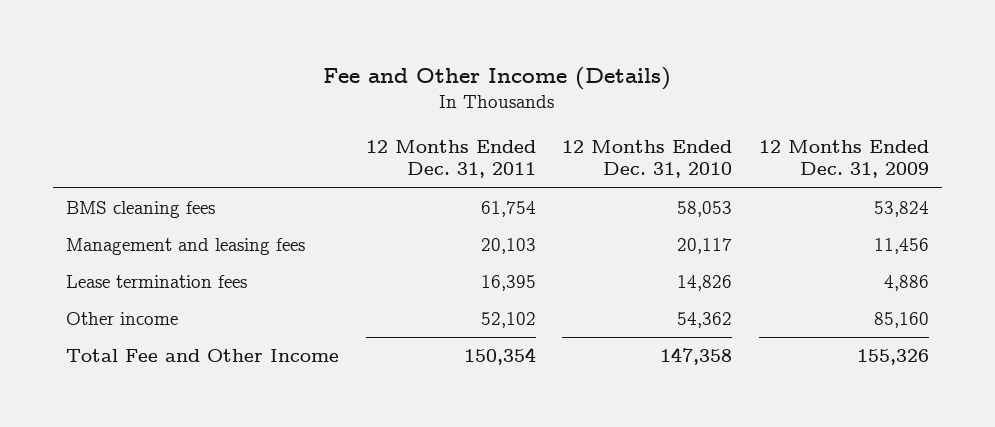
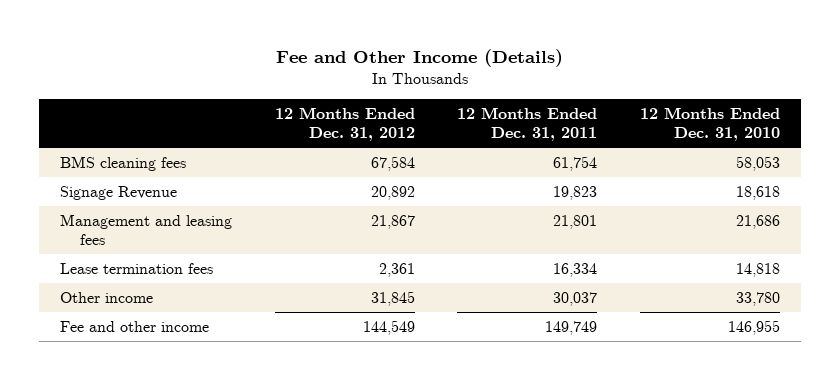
[758,139,929,179] 12 Months Ended Dec. 31, 2009 -> none
none -> [274,106,415,142] 12 Months Ended Dec. 31, 2012
none -> [60,185,178,200] Signage Revenue
[480,238,536,255] 20,103 -> [553,214,598,229] 21,801
[677,238,733,255] 20,117 -> [735,214,780,229] 21,686
[480,275,536,292] 16,395 -> [553,262,598,277] 16,334
[677,275,733,292] 14,826 -> [735,262,780,277] 14,818
[480,312,536,329] 52,102 -> [553,291,598,306] 30,037
[677,312,733,329] 54,362 -> [735,291,780,306] 33,780
[66,349,340,363] Total Fee and Other Income -> [60,320,210,332] Fee and other income
[463,347,536,366] 150,354 -> [545,320,598,335] 149,749
[660,347,733,366] 147,358 -> [727,319,780,335] 146,955

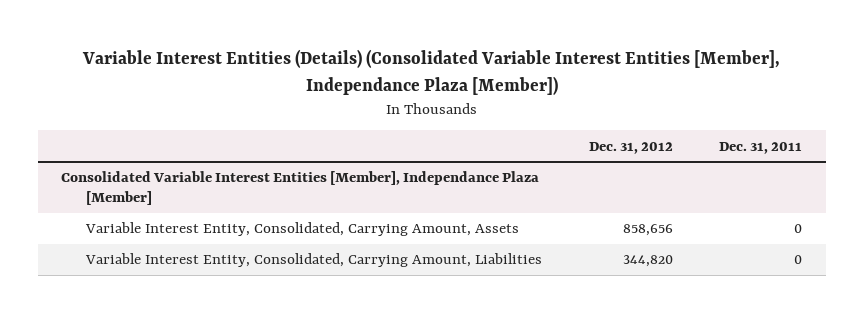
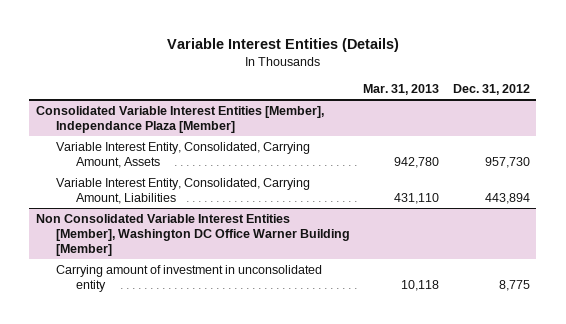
[81,49,780,95] Variable Interest Entities (Details) (Consolidated Variable Interest Entities [Member], Independance Plaza [Member]) -> [166,37,399,52] Variable Interest Entities (Details)
[719,141,803,154] Dec. 31, 2011 -> none
none -> [363,84,440,96] Mar. 31, 2013
[622,224,673,237] 858,656 -> [484,156,530,168] 957,730
[622,255,673,268] 344,820 -> [484,192,530,204] 443,894
none -> [36,213,350,257] Non Consolidated Variable Interest Entities [Member], Washington DC Office Warner Building [Member]
none -> [55,264,322,292] Carrying amount of investment in unconsolidated entity

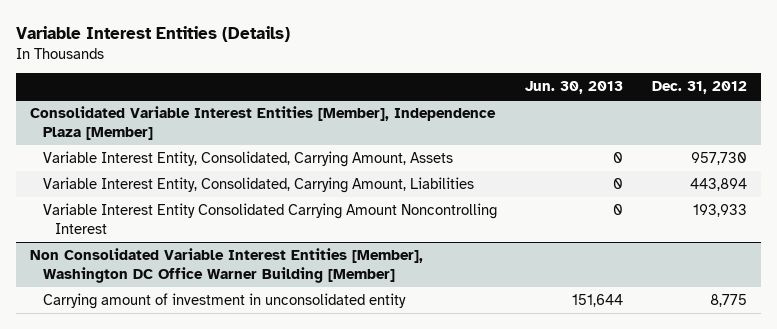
[363,84,440,96] Mar. 31, 2013 -> none
none -> [525,81,624,95] Jun. 30, 2013
[36,105,325,133] Consolidated Variable Interest Entities [Member], Independance Plaza [Member] -> [30,105,497,140] Consolidated Variable Interest Entities [Member], Independence Plaza [Member]
none -> [42,202,497,234] Variable Interest Entity Consolidated Carrying Amount Noncontrolling Interest

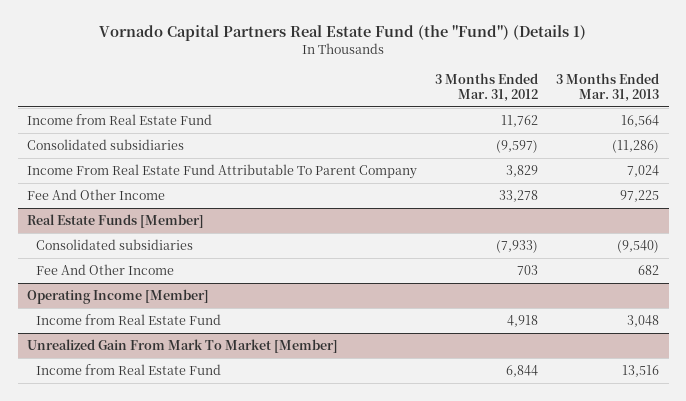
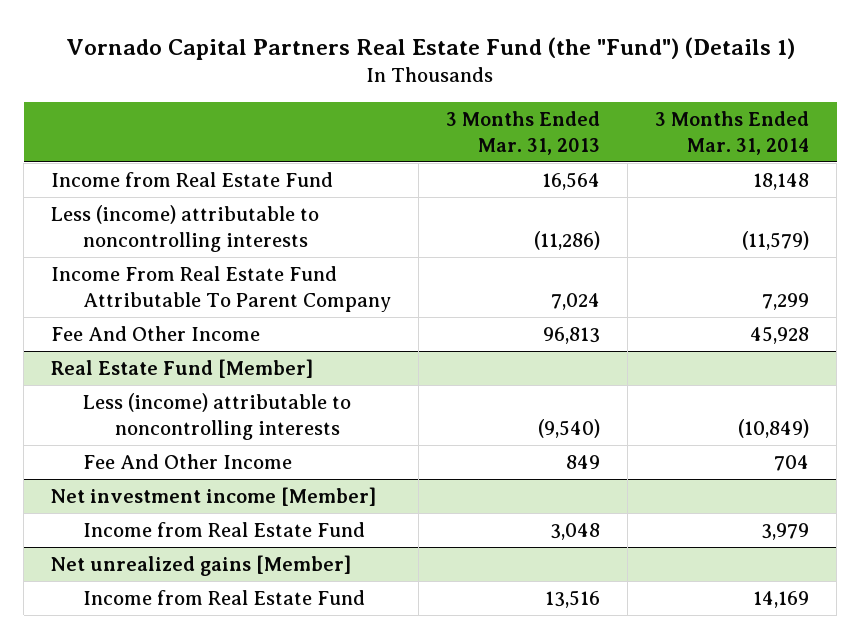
[435,72,539,103] 3 Months Ended Mar. 31, 2012 -> none
none -> [655,110,810,155] 3 Months Ended Mar. 31, 2014
[26,138,184,150] Consolidated subsidiaries -> [51,205,320,252] Less (income) attributable to noncontrolling interests
[26,288,209,304] Operating Income [Member] -> none
[620,189,660,202] 97,225 -> [543,327,601,345] 96,813
[26,213,204,228] Real Estate Funds [Member] -> [51,359,314,379] Real Estate Fund [Member]
[36,238,194,250] Consolidated subsidiaries -> [83,393,352,440] Less (income) attributable to noncontrolling interests
[638,264,660,275] 682 -> [566,455,601,470] 849
none -> [51,487,377,507] Net investment income [Member]
[26,338,338,353] Unrealized Gain From Mark To Market [Member] -> none
none -> [51,555,352,577] Net unrealized gains [Member]

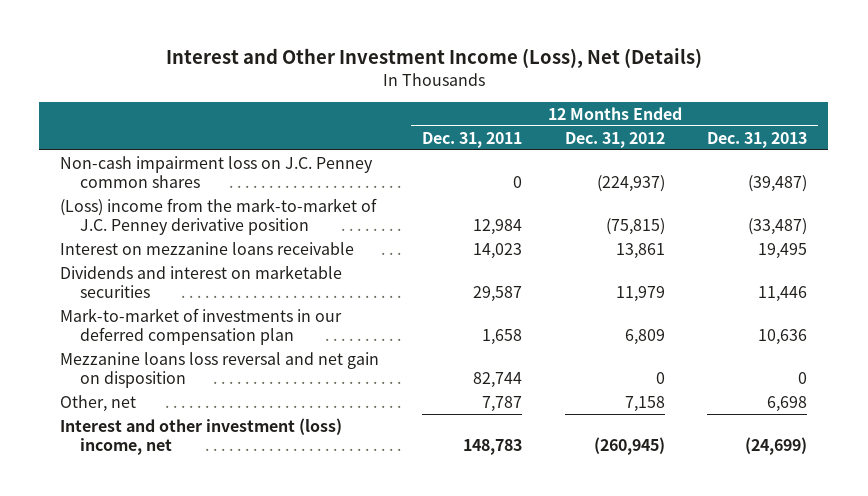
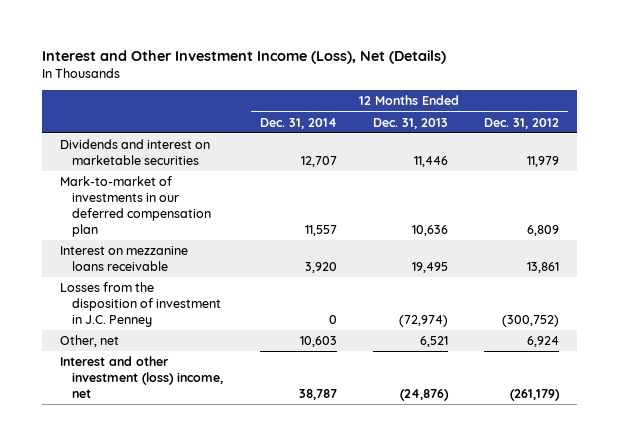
[421,131,522,148] Dec. 31, 2011 -> none
none -> [259,117,337,129] Dec. 31, 2014
[60,155,374,188] Non-cash impairment loss on J.C. Penney common shares -> none
[60,197,378,235] (Loss) income from the mark-to-market of J.C. Penney derivative position -> none
[60,351,380,388] Mezzanine loans loss reversal and net gain on disposition -> none
[60,241,355,255] Interest on mezzanine loans receivable -> [59,246,188,271] Interest on mezzanine loans receivable
none -> [59,282,222,327] Losses from the disposition of investment in J.C. Penney
[624,395,665,412] 7,158 -> [527,336,560,348] 6,924
[767,395,808,412] 6,698 -> [419,336,448,348] 6,521
[593,436,665,455] (260,945) -> [510,388,561,401] (261,179)
[745,436,808,455] (24,699) -> [399,388,449,401] (24,876)

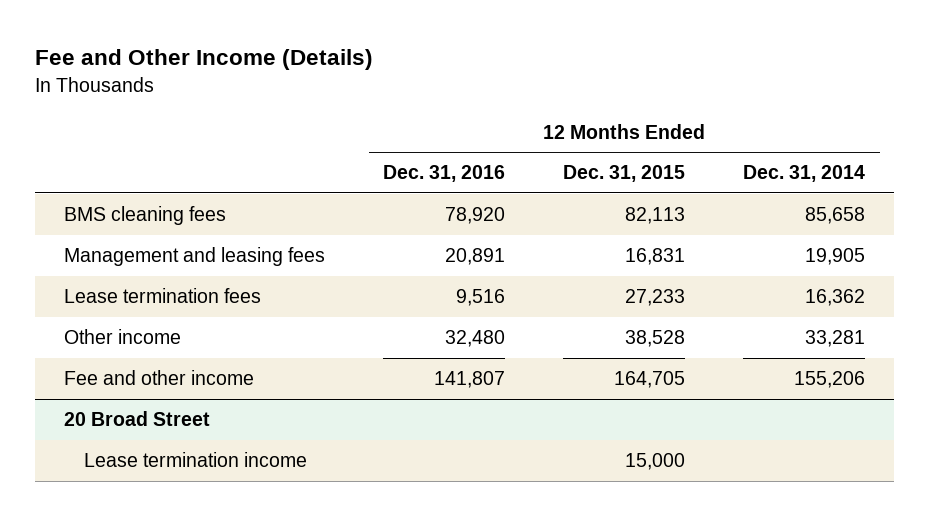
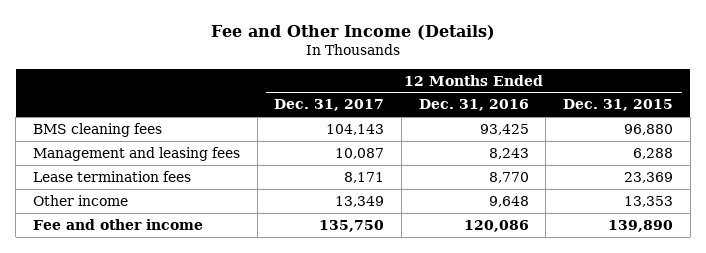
[743,165,866,183] Dec. 31, 2014 -> none
none -> [274,99,385,112] Dec. 31, 2017
[63,411,210,427] 20 Broad Street -> none
[83,452,307,468] Lease termination income -> none
[445,207,506,225] 78,920 -> [479,123,529,135] 93,425
[625,207,686,225] 82,113 -> [624,123,674,135] 96,880
[445,248,506,266] 20,891 -> [488,147,529,159] 8,243
[625,248,686,266] 16,831 -> [633,147,674,159] 6,288
[456,289,506,307] 9,516 -> [488,171,529,183] 8,770
[625,289,686,307] 27,233 -> [624,171,674,183] 23,369
[445,330,506,348] 32,480 -> [488,195,529,207] 9,648
[625,330,686,348] 38,528 -> [624,195,674,207] 13,353
[434,371,506,389] 141,807 -> [463,219,529,232] 120,086
[614,371,686,389] 164,705 -> [608,219,674,232] 139,890

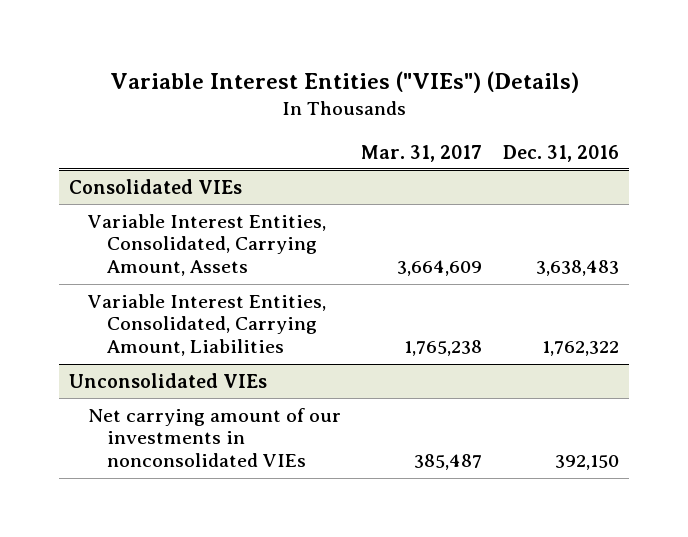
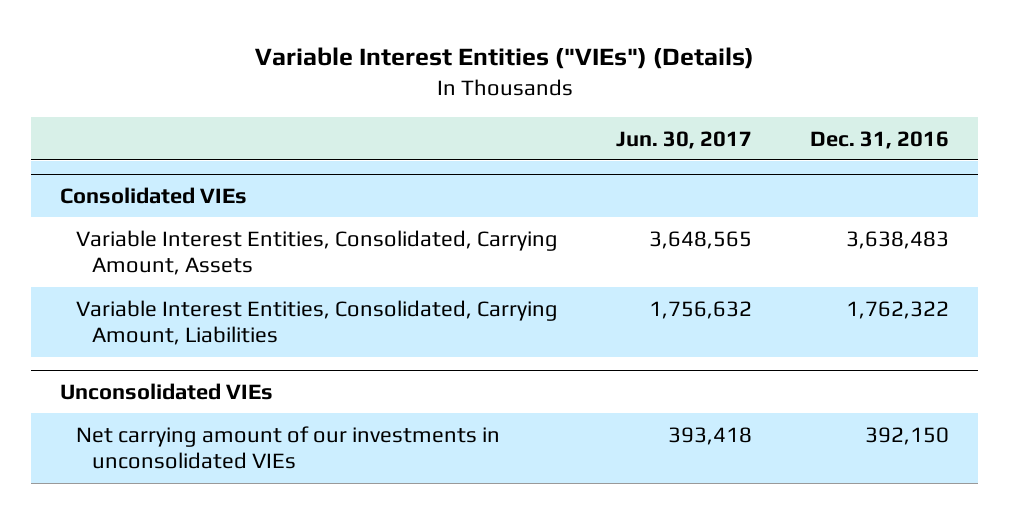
[361,144,483,162] Mar. 31, 2017 -> none
none -> [616,130,753,149] Jun. 30, 2017
[87,407,341,468] Net carrying amount of our investments in nonconsolidated VIEs -> [76,425,501,470] Net carrying amount of our investments in unconsolidated VIEs

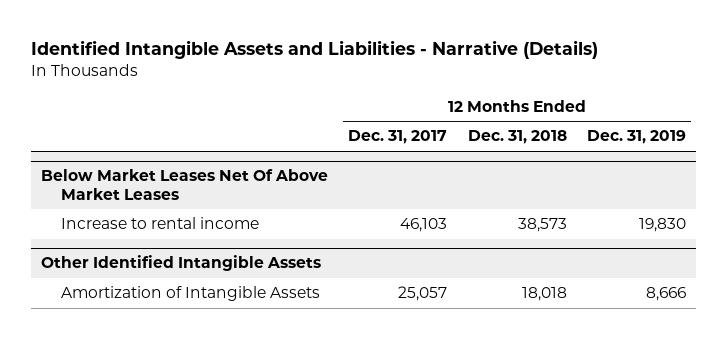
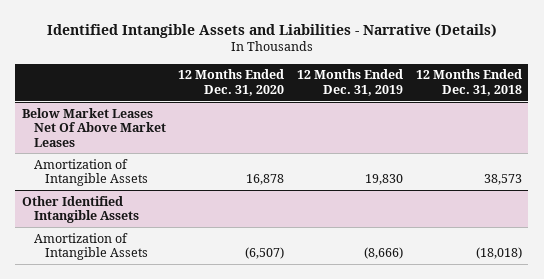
[348,130,448,145] Dec. 31, 2017 -> none
none -> [178,69,285,96] 12 Months Ended Dec. 31, 2020
[61,217,260,230] Increase to rental income -> [33,158,149,187] Amortization of Intangible Assets
[521,287,567,302] 18,018 -> [475,247,522,260] (18,018)
[645,287,686,302] 8,666 -> [364,247,404,260] (8,666)

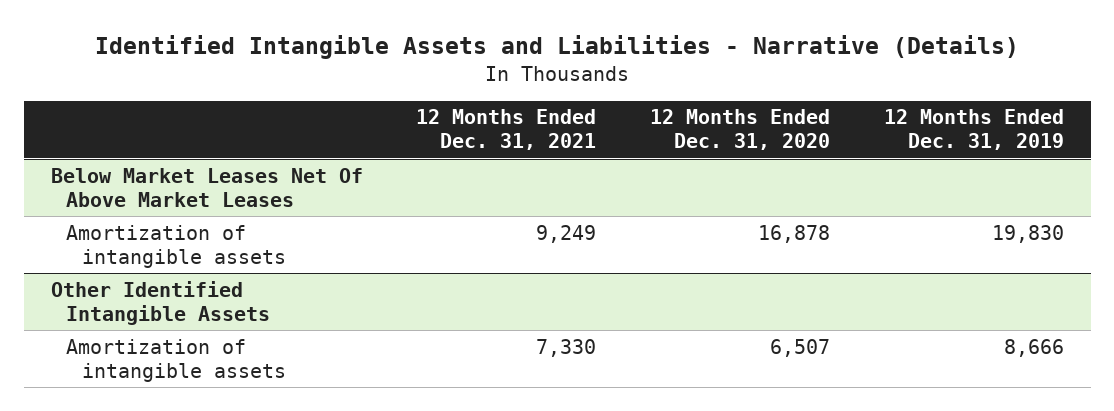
[415,69,522,96] 12 Months Ended Dec. 31, 2018 -> none
none -> [416,109,597,151] 12 Months Ended Dec. 31, 2021
[33,158,149,187] Amortization of Intangible Assets -> [66,224,286,268] Amortization of intangible assets
[33,232,149,261] Amortization of Intangible Assets -> [66,338,286,382] Amortization of intangible assets
[245,247,285,260] (6,507) -> [770,338,831,357] 6,507
[364,247,404,260] (8,666) -> [1003,338,1064,357] 8,666

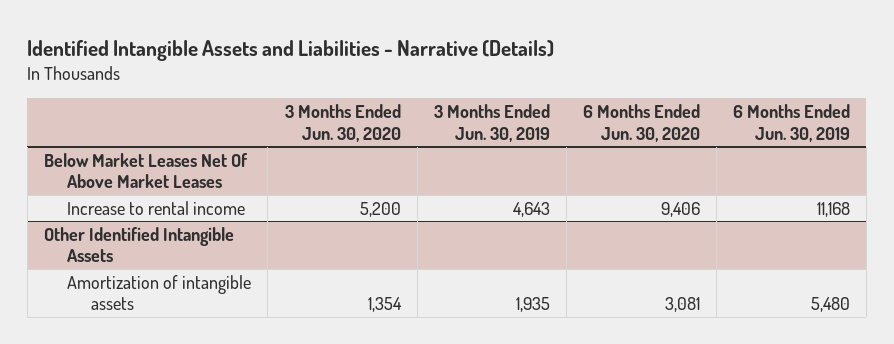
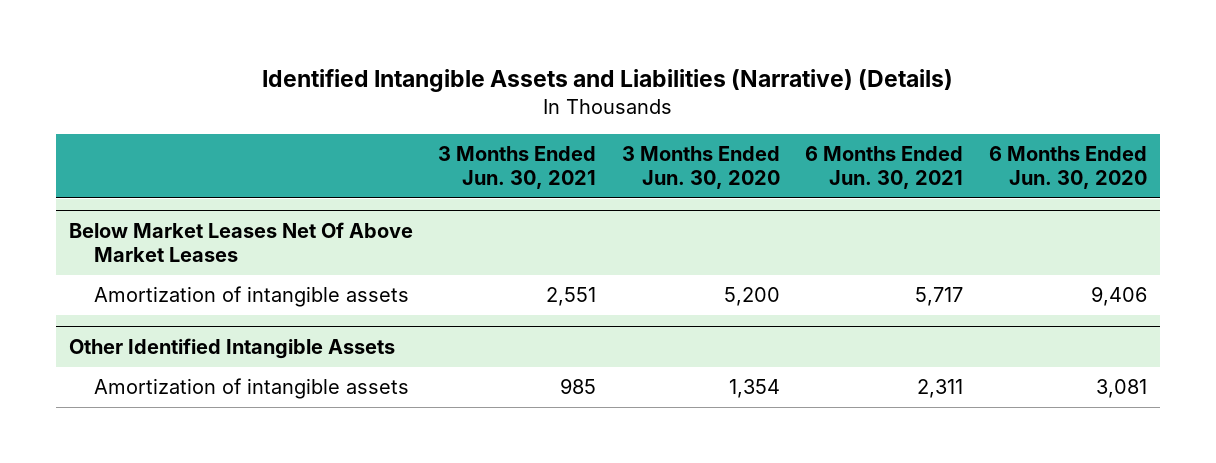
[27,39,555,61] Identified Intangible Assets and Liabilities - Narrative (Details) -> [261,69,953,93] Identified Intangible Assets and Liabilities (Narrative) (Details)
[433,104,550,142] 3 Months Ended Jun. 30, 2019 -> none
[732,104,850,142] 6 Months Ended Jun. 30, 2019 -> none
none -> [438,146,597,190] 3 Months Ended Jun. 30, 2021
none -> [805,146,964,190] 6 Months Ended Jun. 30, 2021
[67,200,246,215] Increase to rental income -> [94,286,410,308] Amortization of intangible assets

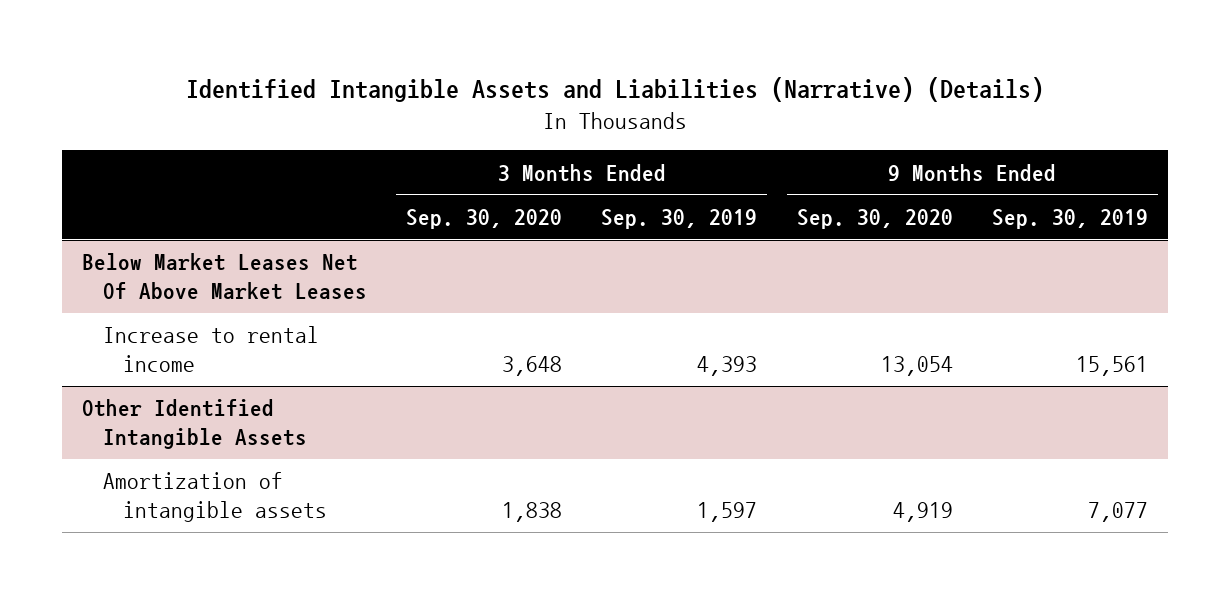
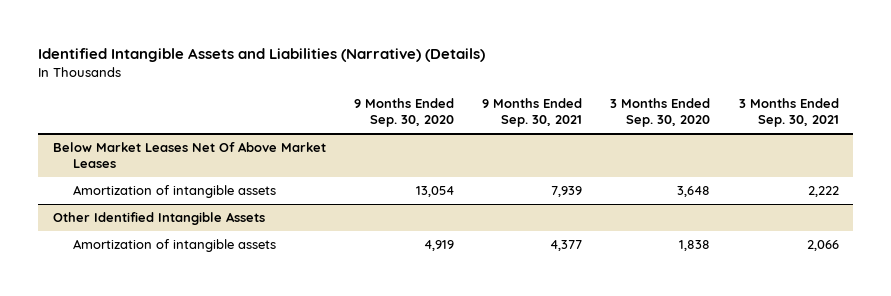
[601,208,758,229] Sep. 30, 2019 -> none
[992,208,1149,229] Sep. 30, 2019 -> none
none -> [482,98,583,128] 9 Months Ended Sep. 30, 2021
none -> [738,98,839,128] 3 Months Ended Sep. 30, 2021
[102,326,319,372] Increase to rental income -> [72,185,276,199] Amortization of intangible assets

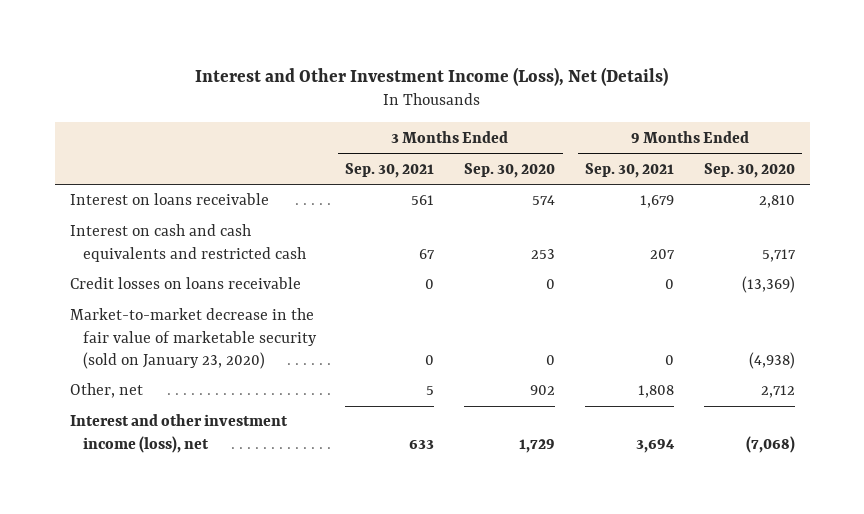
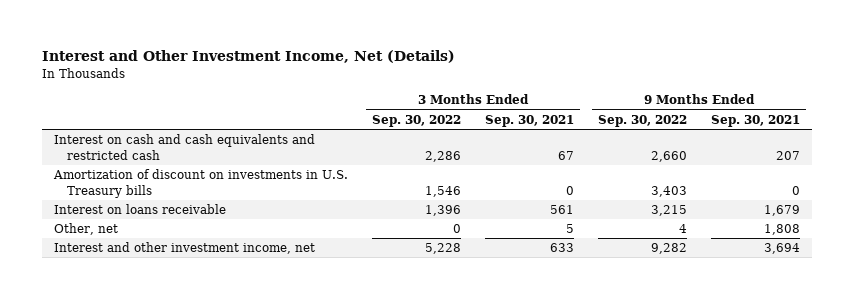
[195,66,669,86] Interest and Other Investment Income (Loss), Net (Details) -> [42,50,456,64] Interest and Other Investment Income, Net (Details)
[464,162,556,178] Sep. 30, 2020 -> none
[703,162,795,178] Sep. 30, 2020 -> none
none -> [372,114,462,127] Sep. 30, 2022
none -> [597,114,687,127] Sep. 30, 2022
[69,277,301,290] Credit losses on loans receivable -> none
[69,308,317,369] Market-to-market decrease in the fair value of marketable security (sold on January 23, 2020) -> none
none -> [53,169,349,198] Amortization of discount on investments in U.S. Treasury bills
[69,193,269,206] Interest on loans receivable -> [54,204,227,215] Interest on loans receivable
[69,414,288,453] Interest and other investment income (loss), net -> [54,242,316,255] Interest and other investment income, net

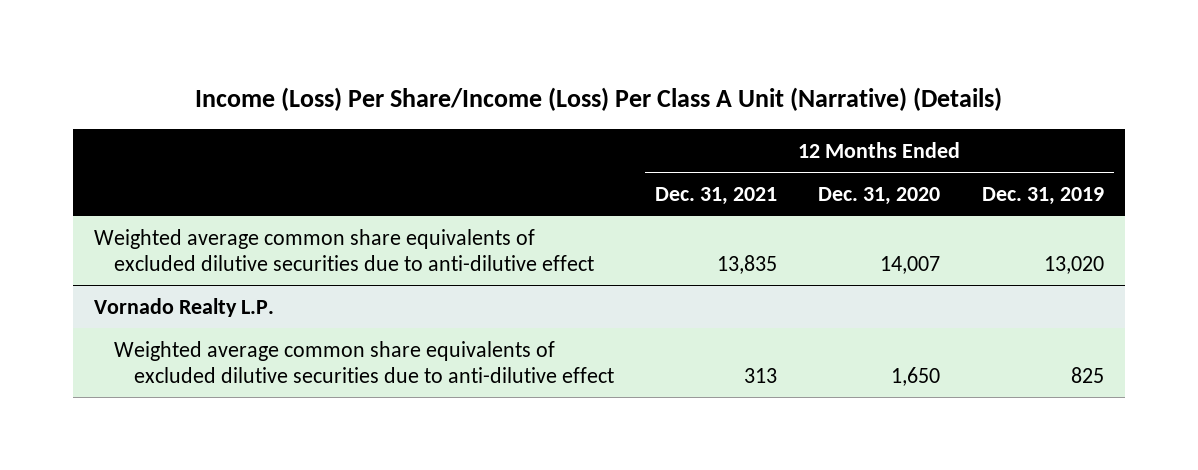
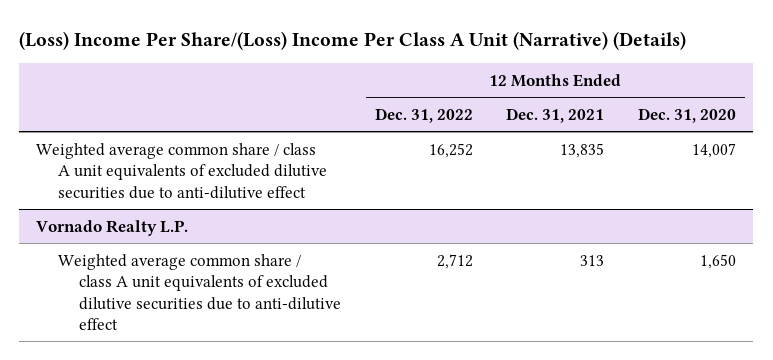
[194,87,1002,112] Income (Loss) Per Share/Income (Loss) Per Class A Unit (Narrative) (Details) -> [19,31,687,51] (Loss) Income Per Share/(Loss) Income Per Class A Unit (Narrative) (Details)
[981,186,1104,205] Dec. 31, 2019 -> none
none -> [374,107,473,123] Dec. 31, 2022
[93,228,594,271] Weighted average common share equivalents of excluded dilutive securities due to anti-dilutive effect -> [36,142,327,199] Weighted average common share / class A unit equivalents of excluded dilutive securities due to anti-dilutive effect
[113,340,614,383] Weighted average common share equivalents of excluded dilutive securities due to anti-dilutive effect -> [57,253,341,331] Weighted average common share / class A unit equivalents of excluded dilutive securities due to anti-dilutive effect

